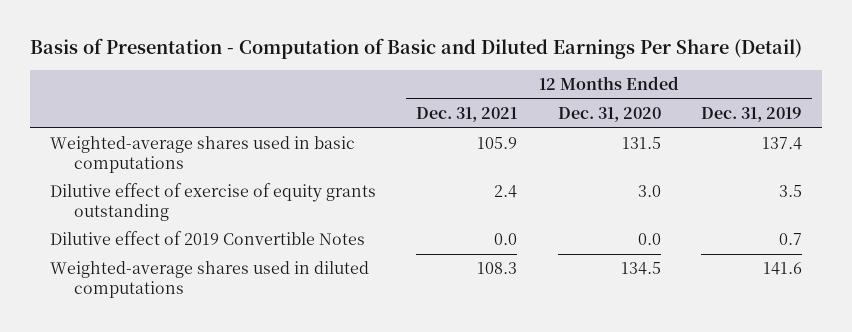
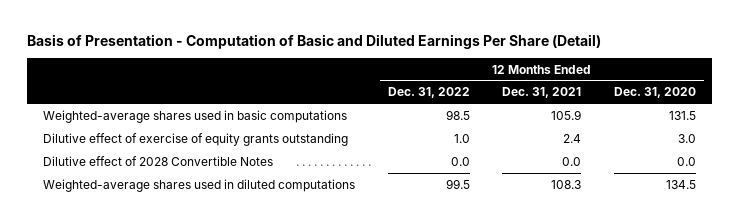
[701,107,803,123] Dec. 31, 2019 -> none
none -> [387,87,470,99] Dec. 31, 2022
[49,231,365,246] Dilutive effect of 2019 Convertible Notes -> [43,155,274,166] Dilutive effect of 2028 Convertible Notes

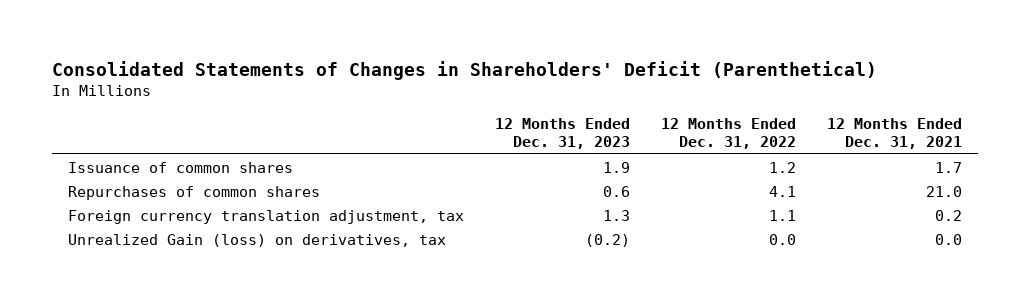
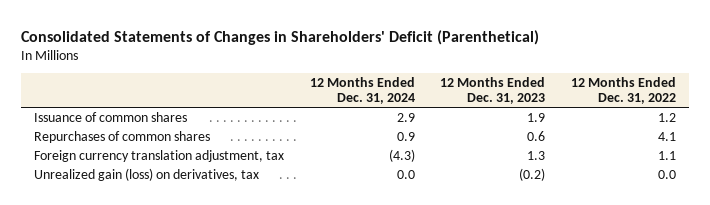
[827,117,963,150] 12 Months Ended Dec. 31, 2021 -> none
none -> [309,76,415,105] 12 Months Ended Dec. 31, 2024
[67,233,446,247] Unrealized Gain (loss) on derivatives, tax -> [34,167,260,181] Unrealized gain (loss) on derivatives, tax

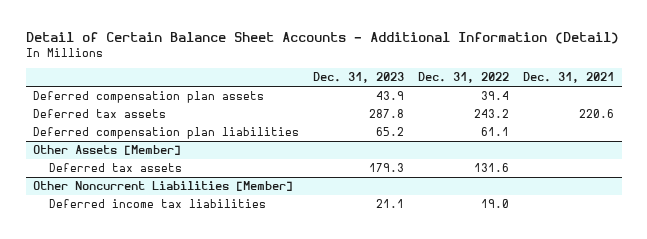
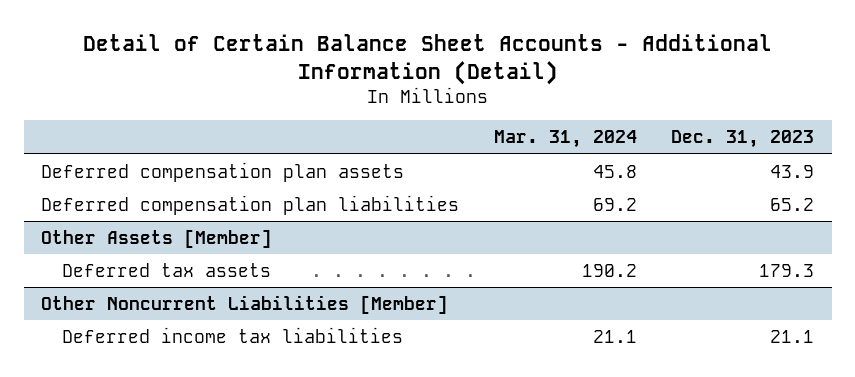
[418,72,510,84] Dec. 31, 2022 -> none
[523,72,615,84] Dec. 31, 2021 -> none
none -> [493,130,637,149] Mar. 31, 2024
[32,109,166,119] Deferred tax assets -> none

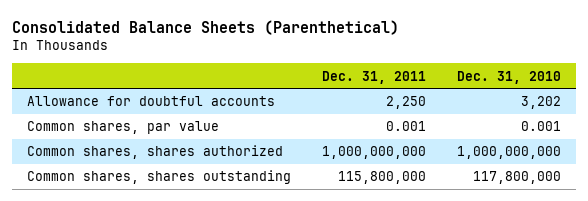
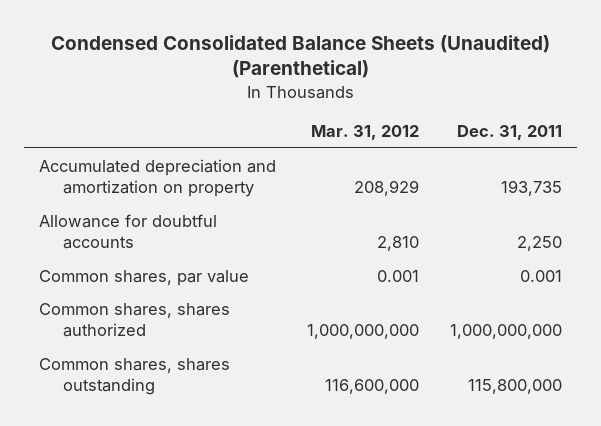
[12,19,400,35] Consolidated Balance Sheets (Parenthetical) -> [50,34,550,79] Condensed Consolidated Balance Sheets (Unaudited) (Parenthetical)
[456,70,561,84] Dec. 31, 2010 -> none
none -> [311,125,420,141] Mar. 31, 2012
none -> [39,158,277,198] Accumulated depreciation and amortization on property

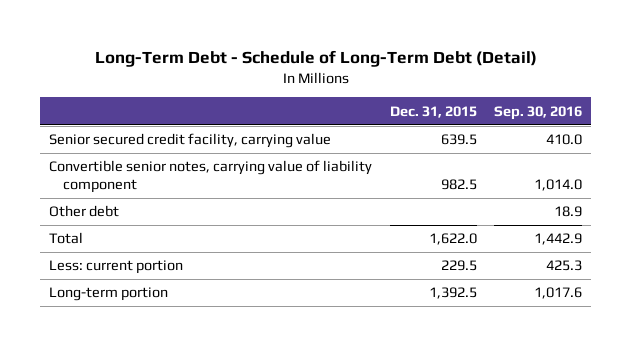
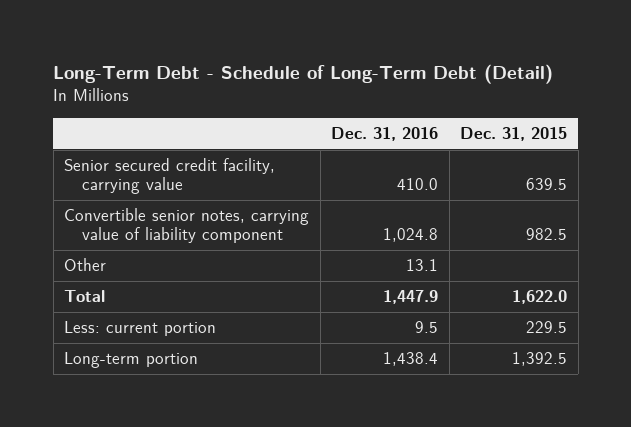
[494,105,583,120] Sep. 30, 2016 -> none
none -> [331,127,439,142] Dec. 31, 2016
[48,205,119,218] Other debt -> [64,258,107,272] Other

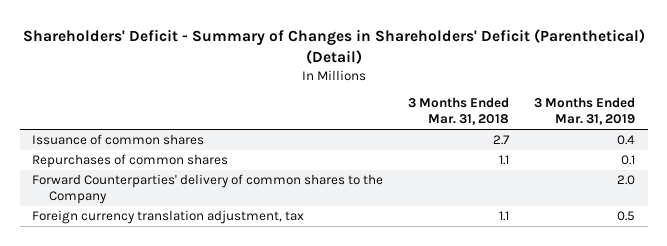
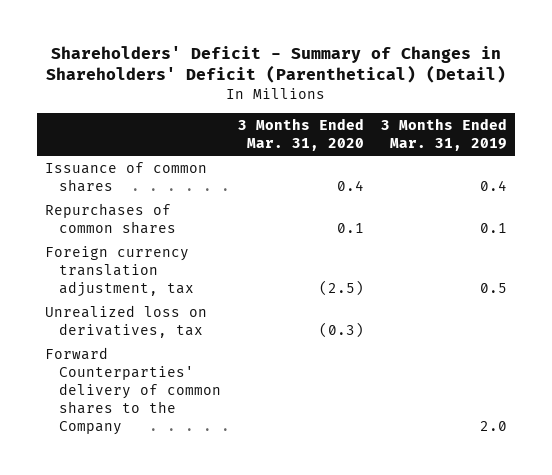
[408,97,510,126] 3 Months Ended Mar. 31, 2018 -> none
none -> [238,117,365,151] 3 Months Ended Mar. 31, 2020
none -> [45,304,208,338] Unrealized loss on derivatives, tax
[32,174,384,205] Forward Counterparties' delivery of common shares to the Company -> [45,346,222,436] Forward Counterparties' delivery of common shares to the Company

